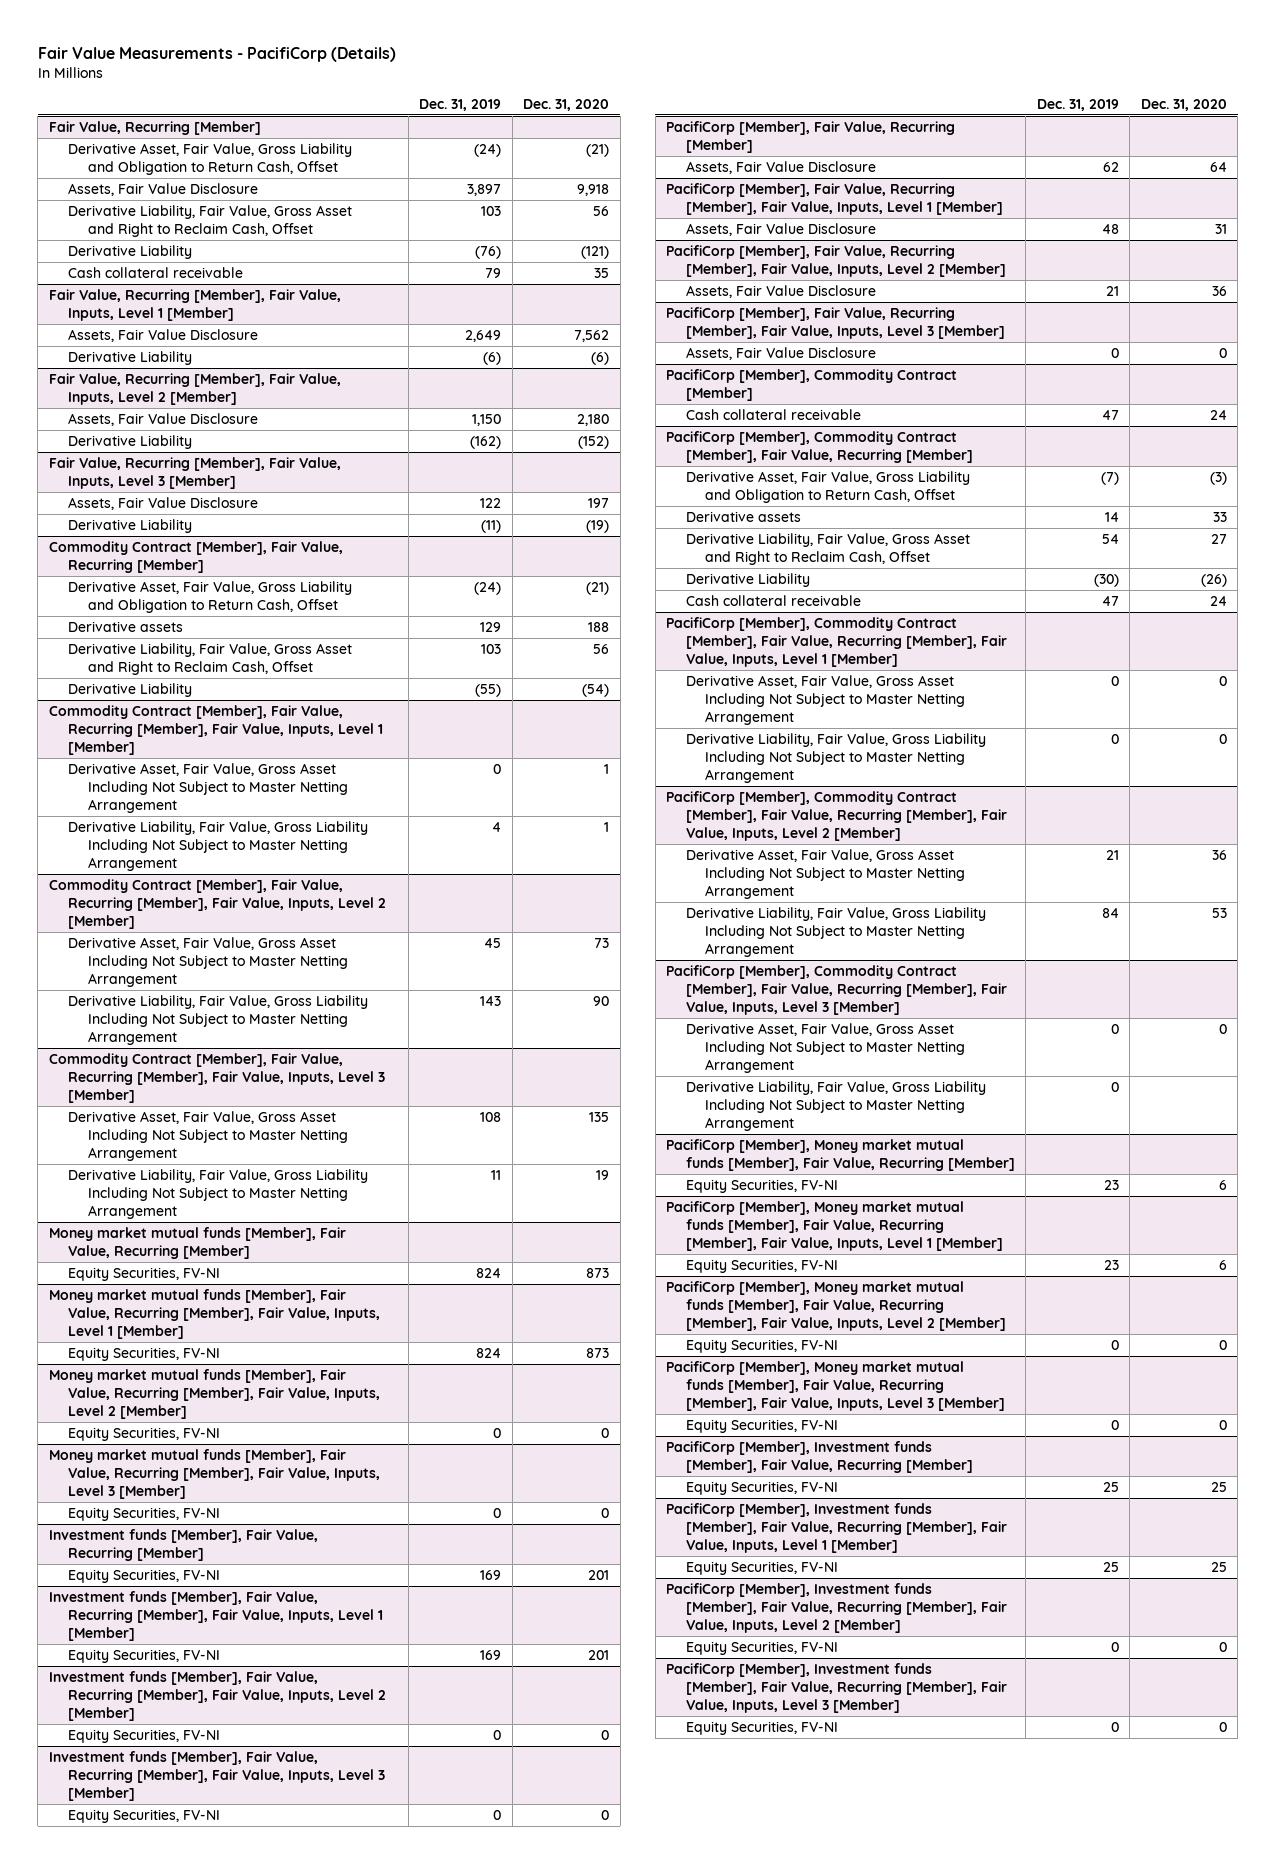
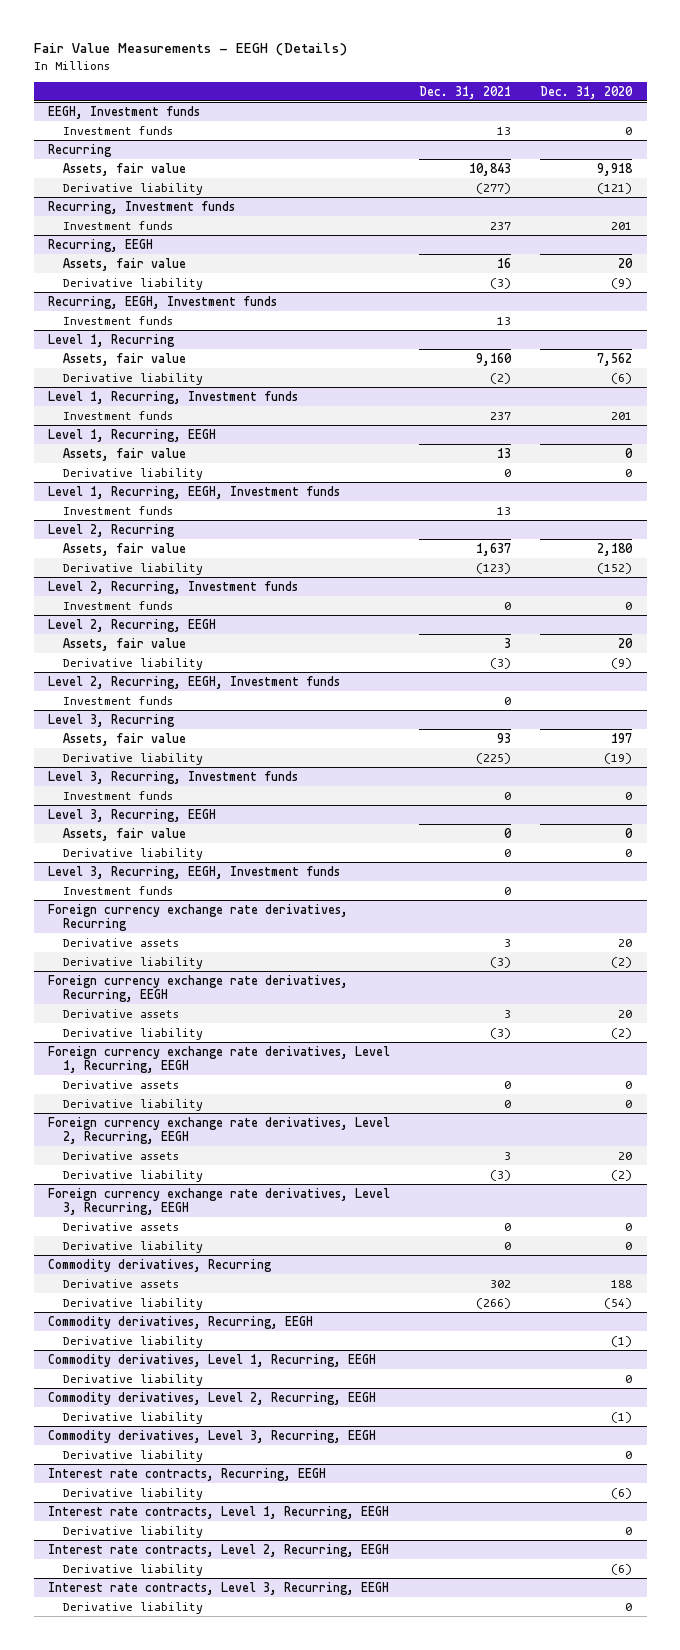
[37,47,396,63] Fair Value Measurements - PacifiCorp (Details) -> [33,42,347,56] Fair Value Measurements - EEGH (Details)
[419,98,502,111] Dec. 31, 2019 -> none
none -> [419,85,512,99] Dec. 31, 2021
[68,143,353,175] Derivative Asset, Fair Value, Gross Liability and Obligation to Return Cash, Offset -> none
[68,205,353,237] Derivative Liability, Fair Value, Gross Asset and Right to Reclaim Cash, Offset -> none
[68,267,244,279] Cash collateral receivable -> none
[48,289,341,321] Fair Value, Recurring [Member], Fair Value, Inputs, Level 1 [Member] -> none
[48,373,341,405] Fair Value, Recurring [Member], Fair Value, Inputs, Level 2 [Member] -> none
[48,457,341,489] Fair Value, Recurring [Member], Fair Value, Inputs, Level 3 [Member] -> none
[48,541,343,573] Commodity Contract [Member], Fair Value, Recurring [Member] -> none
[68,581,353,613] Derivative Asset, Fair Value, Gross Liability and Obligation to Return Cash, Offset -> none
none -> [48,105,201,119] EEGH, Investment funds
none -> [63,125,174,135] Investment funds
[48,121,261,136] Fair Value, Recurring [Member] -> [48,143,113,157] Recurring
[68,183,259,197] Assets, Fair Value Disclosure -> [63,162,187,176] Assets, fair value
[68,245,193,260] Derivative Liability -> [63,182,204,195] Derivative liability
none -> [48,200,236,214] Recurring, Investment funds
none -> [63,220,174,230] Investment funds
none -> [48,238,154,252] Recurring, EEGH
[68,329,259,343] Assets, Fair Value Disclosure -> [63,257,187,271] Assets, fair value
[574,330,610,343] 7,562 -> [618,257,634,268] 20
[68,351,193,366] Derivative Liability -> [63,277,204,290] Derivative liability
[591,352,610,366] (6) -> [611,277,633,289] (9)
none -> [48,295,278,309] Recurring, EEGH, Investment funds
none -> [63,315,174,325] Investment funds
none -> [48,333,176,347] Level 1, Recurring
[68,413,259,427] Assets, Fair Value Disclosure -> [63,352,187,366] Assets, fair value
[577,414,610,427] 2,180 -> [597,352,633,366] 7,562
[68,435,193,450] Derivative Liability -> [63,372,204,385] Derivative liability
[578,436,610,450] (152) -> [611,372,633,384] (6)
none -> [48,390,299,404] Level 1, Recurring, Investment funds
none -> [63,410,174,420] Investment funds
none -> [48,428,217,442] Level 1, Recurring, EEGH
[68,497,259,511] Assets, Fair Value Disclosure -> [63,447,187,461] Assets, fair value
[588,498,610,509] 197 -> [625,447,634,458] 0
[68,519,193,534] Derivative Liability -> [63,467,204,480] Derivative liability
[586,520,610,534] (19) -> [625,468,633,477] 0
none -> [48,485,341,499] Level 1, Recurring, EEGH, Investment funds
none -> [63,505,174,515] Investment funds
none -> [48,523,176,537] Level 2, Recurring
none -> [63,542,187,556] Assets, fair value
none -> [63,562,204,575] Derivative liability
none -> [48,580,299,594] Level 2, Recurring, Investment funds
none -> [63,600,174,610] Investment funds
none -> [48,618,217,632] Level 2, Recurring, EEGH
none -> [63,637,187,651] Assets, fair value
none -> [63,657,204,670] Derivative liability
none -> [48,675,341,689] Level 2, Recurring, EEGH, Investment funds
none -> [63,695,174,705] Investment funds
none -> [48,713,176,727] Level 3, Recurring
none -> [63,732,187,746] Assets, fair value
none -> [63,752,204,765] Derivative liability
none -> [48,770,299,784] Level 3, Recurring, Investment funds
none -> [63,790,174,800] Investment funds
none -> [48,808,217,822] Level 3, Recurring, EEGH
none -> [63,827,187,841] Assets, fair value
none -> [63,847,204,860] Derivative liability
none -> [48,865,341,879] Level 3, Recurring, EEGH, Investment funds
none -> [63,885,174,895] Investment funds
none -> [48,903,349,931] Foreign currency exchange rate derivatives, Recurring
none -> [63,937,180,947] Derivative assets
none -> [63,956,204,969] Derivative liability
none -> [48,974,349,1002] Foreign currency exchange rate derivatives, Recurring, EEGH
none -> [63,1008,180,1018] Derivative assets
none -> [63,1027,204,1040] Derivative liability
none -> [48,1045,391,1073] Foreign currency exchange rate derivatives, Level 1, Recurring, EEGH
none -> [63,1079,180,1089] Derivative assets
none -> [63,1098,204,1111] Derivative liability
none -> [48,1116,391,1144] Foreign currency exchange rate derivatives, Level 2, Recurring, EEGH
none -> [63,1150,180,1160] Derivative assets
none -> [63,1169,204,1182] Derivative liability
none -> [48,1187,391,1215] Foreign currency exchange rate derivatives, Level 3, Recurring, EEGH
none -> [63,1221,180,1231] Derivative assets
none -> [63,1240,204,1253] Derivative liability
none -> [48,1258,273,1272] Commodity derivatives, Recurring
[68,643,353,675] Derivative Liability, Fair Value, Gross Asset and Right to Reclaim Cash, Offset -> none
[48,705,384,755] Commodity Contract [Member], Fair Value, Recurring [Member], Fair Value, Inputs, Level 1 [Member] -> none
[68,763,348,813] Derivative Asset, Fair Value, Gross Asset Including Not Subject to Master Netting Arrangement -> none
[68,821,369,871] Derivative Liability, Fair Value, Gross Liability Including Not Subject to Master Netting Arrangement -> none
[48,879,387,929] Commodity Contract [Member], Fair Value, Recurring [Member], Fair Value, Inputs, Level 2 [Member] -> none
[68,937,348,987] Derivative Asset, Fair Value, Gross Asset Including Not Subject to Master Netting Arrangement -> none
[68,995,369,1045] Derivative Liability, Fair Value, Gross Liability Including Not Subject to Master Netting Arrangement -> none
[48,1053,386,1103] Commodity Contract [Member], Fair Value, Recurring [Member], Fair Value, Inputs, Level 3 [Member] -> none
[68,1111,348,1161] Derivative Asset, Fair Value, Gross Asset Including Not Subject to Master Netting Arrangement -> none
[68,1169,369,1219] Derivative Liability, Fair Value, Gross Liability Including Not Subject to Master Netting Arrangement -> none
[48,1227,346,1259] Money market mutual funds [Member], Fair Value, Recurring [Member] -> none
[68,1267,221,1282] Equity Securities, FV-NI -> none
[48,1289,381,1339] Money market mutual funds [Member], Fair Value, Recurring [Member], Fair Value, Inputs, Level 1 [Member] -> none
[68,1347,221,1362] Equity Securities, FV-NI -> none
[48,1369,381,1419] Money market mutual funds [Member], Fair Value, Recurring [Member], Fair Value, Inputs, Level 2 [Member] -> none
[68,1427,221,1442] Equity Securities, FV-NI -> none
[48,1449,381,1499] Money market mutual funds [Member], Fair Value, Recurring [Member], Fair Value, Inputs, Level 3 [Member] -> none
[68,1507,221,1522] Equity Securities, FV-NI -> none
[48,1529,318,1561] Investment funds [Member], Fair Value, Recurring [Member] -> none
[68,1569,221,1584] Equity Securities, FV-NI -> none
[48,1591,384,1641] Investment funds [Member], Fair Value, Recurring [Member], Fair Value, Inputs, Level 1 [Member] -> none
[68,1649,221,1664] Equity Securities, FV-NI -> none
[48,1671,387,1721] Investment funds [Member], Fair Value, Recurring [Member], Fair Value, Inputs, Level 2 [Member] -> none
[68,1729,221,1744] Equity Securities, FV-NI -> none
[48,1751,386,1801] Investment funds [Member], Fair Value, Recurring [Member], Fair Value, Inputs, Level 3 [Member] -> none
[68,1809,221,1824] Equity Securities, FV-NI -> none
[666,121,956,153] PacifiCorp [Member], Fair Value, Recurring [Member] -> none
[685,161,876,175] Assets, Fair Value Disclosure -> none
[666,183,1003,215] PacifiCorp [Member], Fair Value, Recurring [Member], Fair Value, Inputs, Level 1 [Member] -> none
[685,223,876,237] Assets, Fair Value Disclosure -> none
[666,245,1006,277] PacifiCorp [Member], Fair Value, Recurring [Member], Fair Value, Inputs, Level 2 [Member] -> none
[685,285,876,299] Assets, Fair Value Disclosure -> none
[666,307,1005,339] PacifiCorp [Member], Fair Value, Recurring [Member], Fair Value, Inputs, Level 3 [Member] -> none
[685,347,876,361] Assets, Fair Value Disclosure -> none
[666,369,958,401] PacifiCorp [Member], Commodity Contract [Member] -> none
[685,409,861,421] Cash collateral receivable -> none
[666,431,973,463] PacifiCorp [Member], Commodity Contract [Member], Fair Value, Recurring [Member] -> none
[685,471,970,503] Derivative Asset, Fair Value, Gross Liability and Obligation to Return Cash, Offset -> none
[685,511,801,523] Derivative assets -> none
[685,533,970,565] Derivative Liability, Fair Value, Gross Asset and Right to Reclaim Cash, Offset -> none
[685,595,861,607] Cash collateral receivable -> none
[666,617,1007,667] PacifiCorp [Member], Commodity Contract [Member], Fair Value, Recurring [Member], Fair Value, Inputs, Level 1 [Member] -> none
[685,675,966,725] Derivative Asset, Fair Value, Gross Asset Including Not Subject to Master Netting Arrangement -> none
[685,733,986,783] Derivative Liability, Fair Value, Gross Liability Including Not Subject to Master Netting Arrangement -> none
[666,791,1007,841] PacifiCorp [Member], Commodity Contract [Member], Fair Value, Recurring [Member], Fair Value, Inputs, Level 2 [Member] -> none
[685,849,966,899] Derivative Asset, Fair Value, Gross Asset Including Not Subject to Master Netting Arrangement -> none
[685,907,986,957] Derivative Liability, Fair Value, Gross Liability Including Not Subject to Master Netting Arrangement -> none
[666,965,1007,1015] PacifiCorp [Member], Commodity Contract [Member], Fair Value, Recurring [Member], Fair Value, Inputs, Level 3 [Member] -> none
[685,1023,966,1073] Derivative Asset, Fair Value, Gross Asset Including Not Subject to Master Netting Arrangement -> none
[685,1081,986,1131] Derivative Liability, Fair Value, Gross Liability Including Not Subject to Master Netting Arrangement -> none
[666,1139,1015,1171] PacifiCorp [Member], Money market mutual funds [Member], Fair Value, Recurring [Member] -> none
[685,1179,838,1194] Equity Securities, FV-NI -> none
[666,1201,1003,1251] PacifiCorp [Member], Money market mutual funds [Member], Fair Value, Recurring [Member], Fair Value, Inputs, Level 1 [Member] -> none
[685,1259,838,1274] Equity Securities, FV-NI -> none
[666,1281,1006,1331] PacifiCorp [Member], Money market mutual funds [Member], Fair Value, Recurring [Member], Fair Value, Inputs, Level 2 [Member] -> none
[685,1339,838,1354] Equity Securities, FV-NI -> none
[666,1361,1005,1411] PacifiCorp [Member], Money market mutual funds [Member], Fair Value, Recurring [Member], Fair Value, Inputs, Level 3 [Member] -> none
[685,1419,838,1434] Equity Securities, FV-NI -> none
[666,1441,973,1473] PacifiCorp [Member], Investment funds [Member], Fair Value, Recurring [Member] -> none
[685,1481,838,1496] Equity Securities, FV-NI -> none
[666,1503,1007,1553] PacifiCorp [Member], Investment funds [Member], Fair Value, Recurring [Member], Fair Value, Inputs, Level 1 [Member] -> none
[685,1561,838,1576] Equity Securities, FV-NI -> none
[666,1583,1007,1633] PacifiCorp [Member], Investment funds [Member], Fair Value, Recurring [Member], Fair Value, Inputs, Level 2 [Member] -> none
[685,1641,838,1656] Equity Securities, FV-NI -> none
[666,1663,1007,1713] PacifiCorp [Member], Investment funds [Member], Fair Value, Recurring [Member], Fair Value, Inputs, Level 3 [Member] -> none
[685,1721,838,1736] Equity Securities, FV-NI -> none
[68,683,193,698] Derivative Liability -> [63,1297,204,1310] Derivative liability
none -> [48,1315,314,1329] Commodity derivatives, Recurring, EEGH
[685,573,810,588] Derivative Liability -> [63,1335,204,1348] Derivative liability
[1200,574,1227,588] (26) -> [611,1335,633,1347] (1)
none -> [48,1353,377,1367] Commodity derivatives, Level 1, Recurring, EEGH
none -> [63,1373,204,1386] Derivative liability
none -> [48,1391,377,1405] Commodity derivatives, Level 2, Recurring, EEGH
none -> [63,1411,204,1424] Derivative liability
none -> [48,1429,377,1443] Commodity derivatives, Level 3, Recurring, EEGH
none -> [63,1449,204,1462] Derivative liability
none -> [48,1467,327,1481] Interest rate contracts, Recurring, EEGH
none -> [63,1487,204,1500] Derivative liability
none -> [48,1505,390,1519] Interest rate contracts, Level 1, Recurring, EEGH
none -> [63,1525,204,1538] Derivative liability
none -> [48,1543,390,1557] Interest rate contracts, Level 2, Recurring, EEGH
none -> [63,1563,204,1576] Derivative liability
none -> [48,1581,390,1595] Interest rate contracts, Level 3, Recurring, EEGH
none -> [63,1601,204,1614] Derivative liability

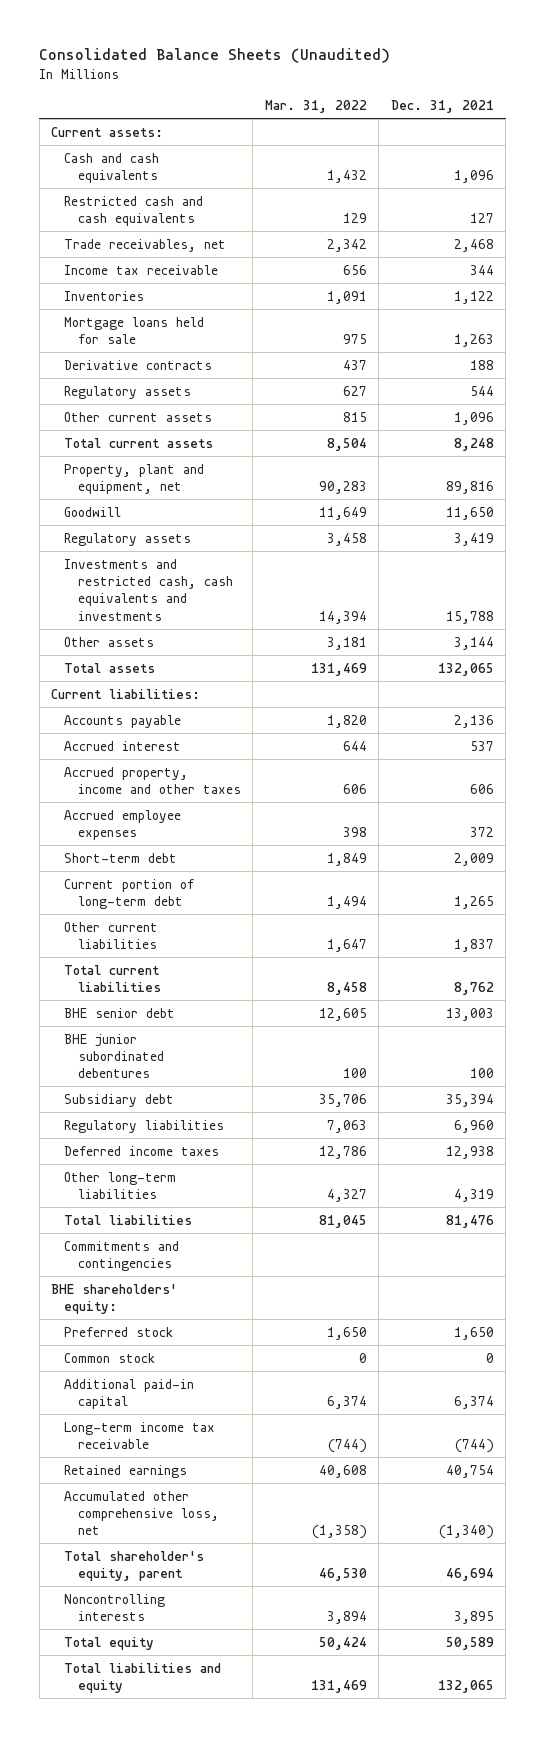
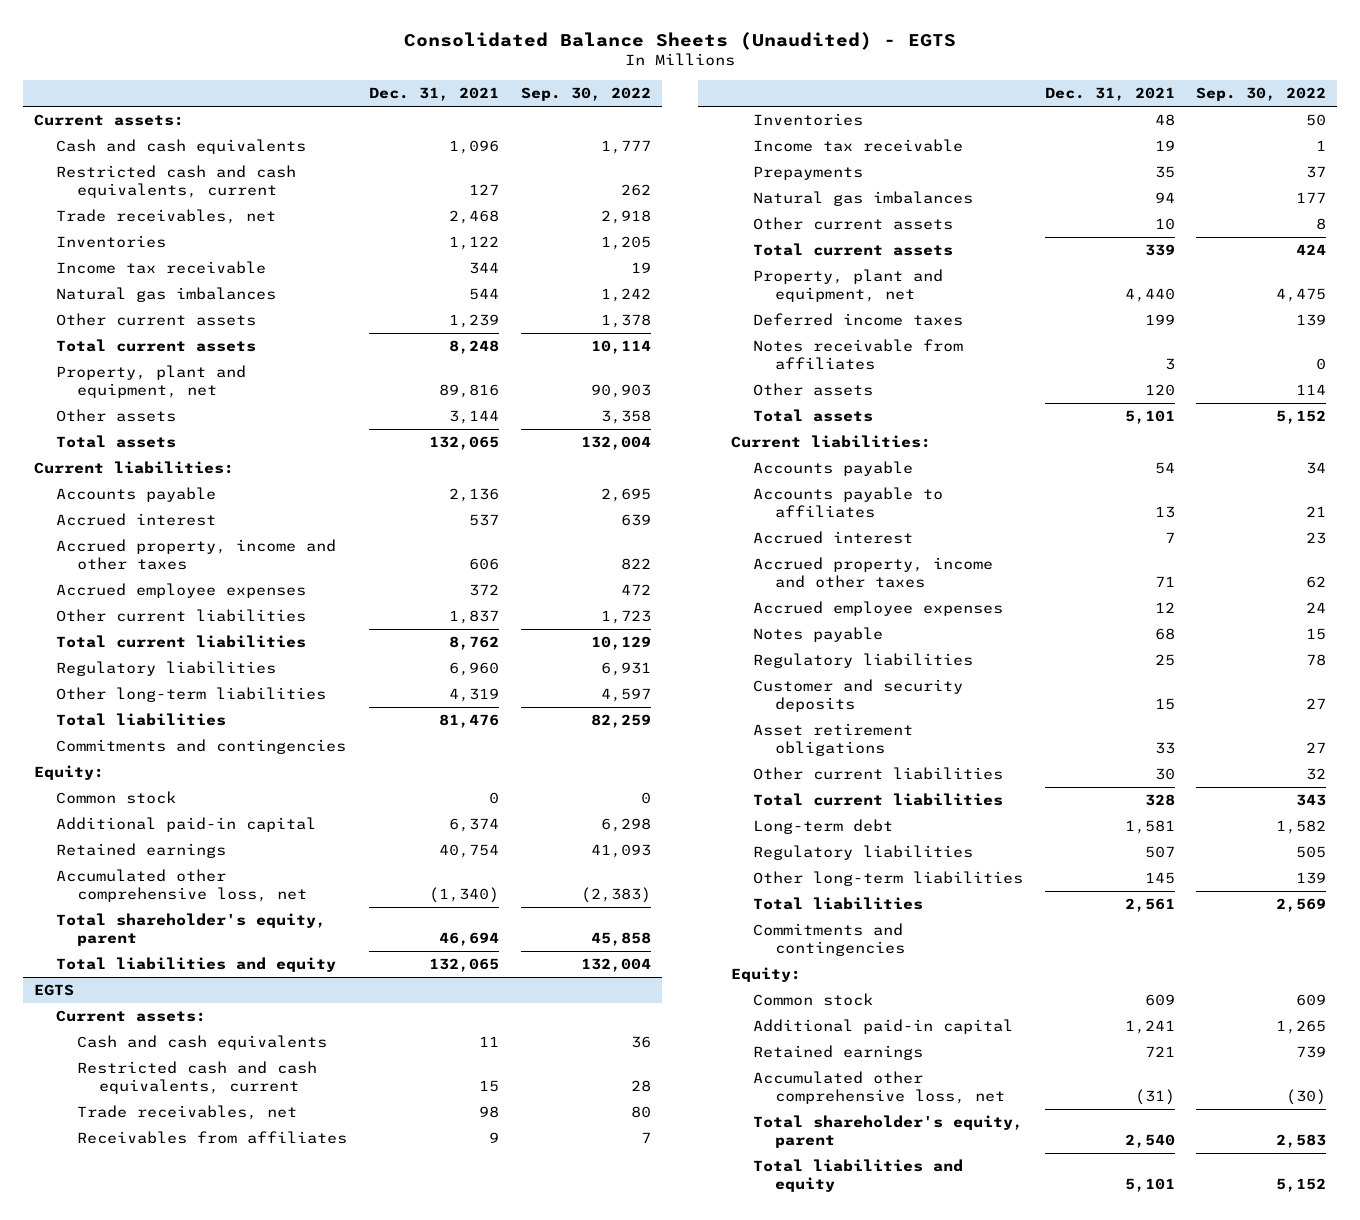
[39,48,391,64] Consolidated Balance Sheets (Unaudited) -> [404,31,957,50] Consolidated Balance Sheets (Unaudited) - EGTS
[264,100,367,114] Mar. 31, 2022 -> none
none -> [520,87,651,102] Sep. 30, 2022
[64,195,204,226] Restricted cash and cash equivalents -> [55,165,296,199] Restricted cash and cash equivalents, current
[64,316,205,344] Mortgage loans held for sale -> none
[64,359,213,370] Derivative contracts -> none
[64,264,219,275] Income tax receivable -> [55,261,266,275] Income tax receivable
[64,385,192,399] Regulatory assets -> [55,287,276,303] Natural gas imbalances
[453,411,494,425] 1,096 -> [449,314,500,329] 1,239
[64,506,122,517] Goodwill -> none
[64,532,192,546] Regulatory assets -> none
[64,558,233,621] Investments and restricted cash, cash equivalents and investments -> none
[64,852,178,863] Short-term debt -> none
[64,878,195,909] Current portion of long-term debt -> none
[64,1007,176,1018] BHE senior debt -> none
[64,1033,164,1079] BHE junior subordinated debentures -> none
[64,1093,175,1107] Subsidiary debt -> none
[64,1145,220,1156] Deferred income taxes -> none
[51,1283,178,1314] BHE shareholders' equity: -> none
[64,1326,174,1337] Preferred stock -> none
none -> [33,765,104,781] Equity:
[64,1421,216,1449] Long-term income tax receivable -> none
[64,1593,166,1621] Noncontrolling interests -> none
[64,1636,155,1650] Total equity -> none
none -> [33,984,74,997] EGTS
none -> [55,1010,206,1023] Current assets:
none -> [77,1035,328,1051] Cash and cash equivalents
none -> [77,1061,318,1095] Restricted cash and cash equivalents, current
none -> [77,1105,298,1121] Trade receivables, net
none -> [77,1131,348,1145] Receivables from affiliates
none -> [752,113,863,127] Inventories
none -> [752,139,963,153] Income tax receivable
none -> [752,166,863,181] Prepayments
none -> [752,191,973,207] Natural gas imbalances
none -> [752,217,953,231] Other current assets
none -> [752,243,953,257] Total current assets
none -> [752,269,943,303] Property, plant and equipment, net
none -> [752,313,963,327] Deferred income taxes
none -> [752,339,963,371] Notes receivable from affiliates
none -> [752,383,873,397] Other assets
none -> [752,409,873,423] Total assets
none -> [731,435,932,449] Current liabilities:
none -> [752,461,913,477] Accounts payable
none -> [752,487,943,519] Accounts payable to affiliates
none -> [752,531,913,545] Accrued interest
none -> [752,557,993,589] Accrued property, income and other taxes
none -> [752,601,1003,617] Accrued employee expenses
none -> [752,627,883,643] Notes payable
none -> [752,653,973,669] Regulatory liabilities
none -> [752,679,963,713] Customer and security deposits
none -> [752,723,913,757] Asset retirement obligations
none -> [752,767,1003,781] Other current liabilities
none -> [752,793,1003,807] Total current liabilities
none -> [752,819,893,835] Long-term debt
none -> [752,845,973,861] Regulatory liabilities
none -> [752,871,1023,887] Other long-term liabilities
none -> [752,897,923,911] Total liabilities
none -> [752,923,905,957] Commitments and contingencies
none -> [731,967,802,983] Equity:
none -> [752,993,873,1007] Common stock
none -> [752,1019,1013,1035] Additional paid-in capital
none -> [752,1045,923,1061] Retained earnings
none -> [752,1071,1005,1105] Accumulated other comprehensive loss, net
none -> [752,1115,1023,1149] Total shareholder's equity, parent
none -> [752,1159,963,1193] Total liabilities and equity

